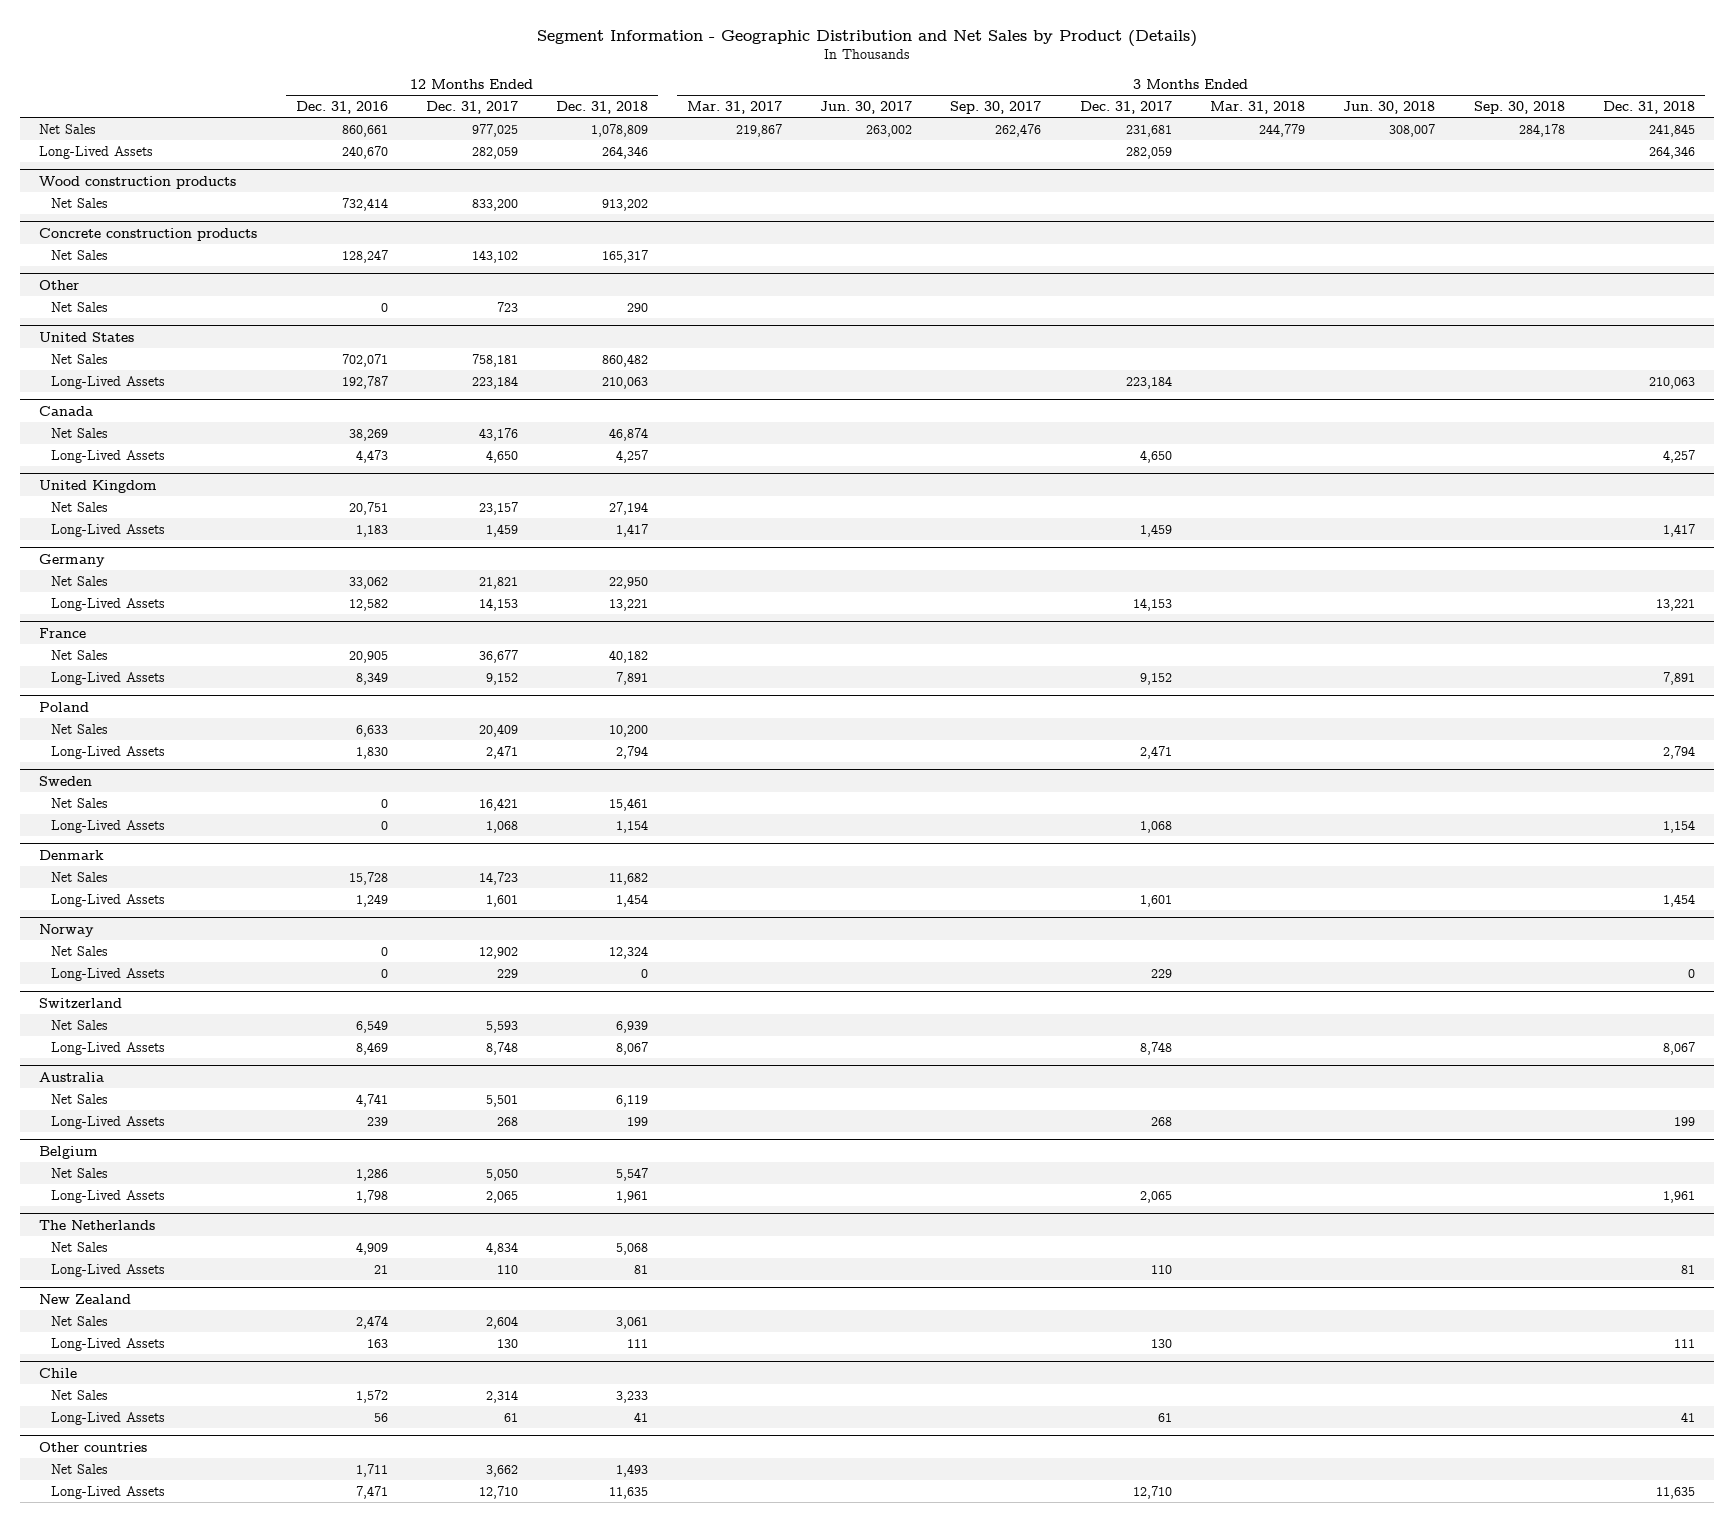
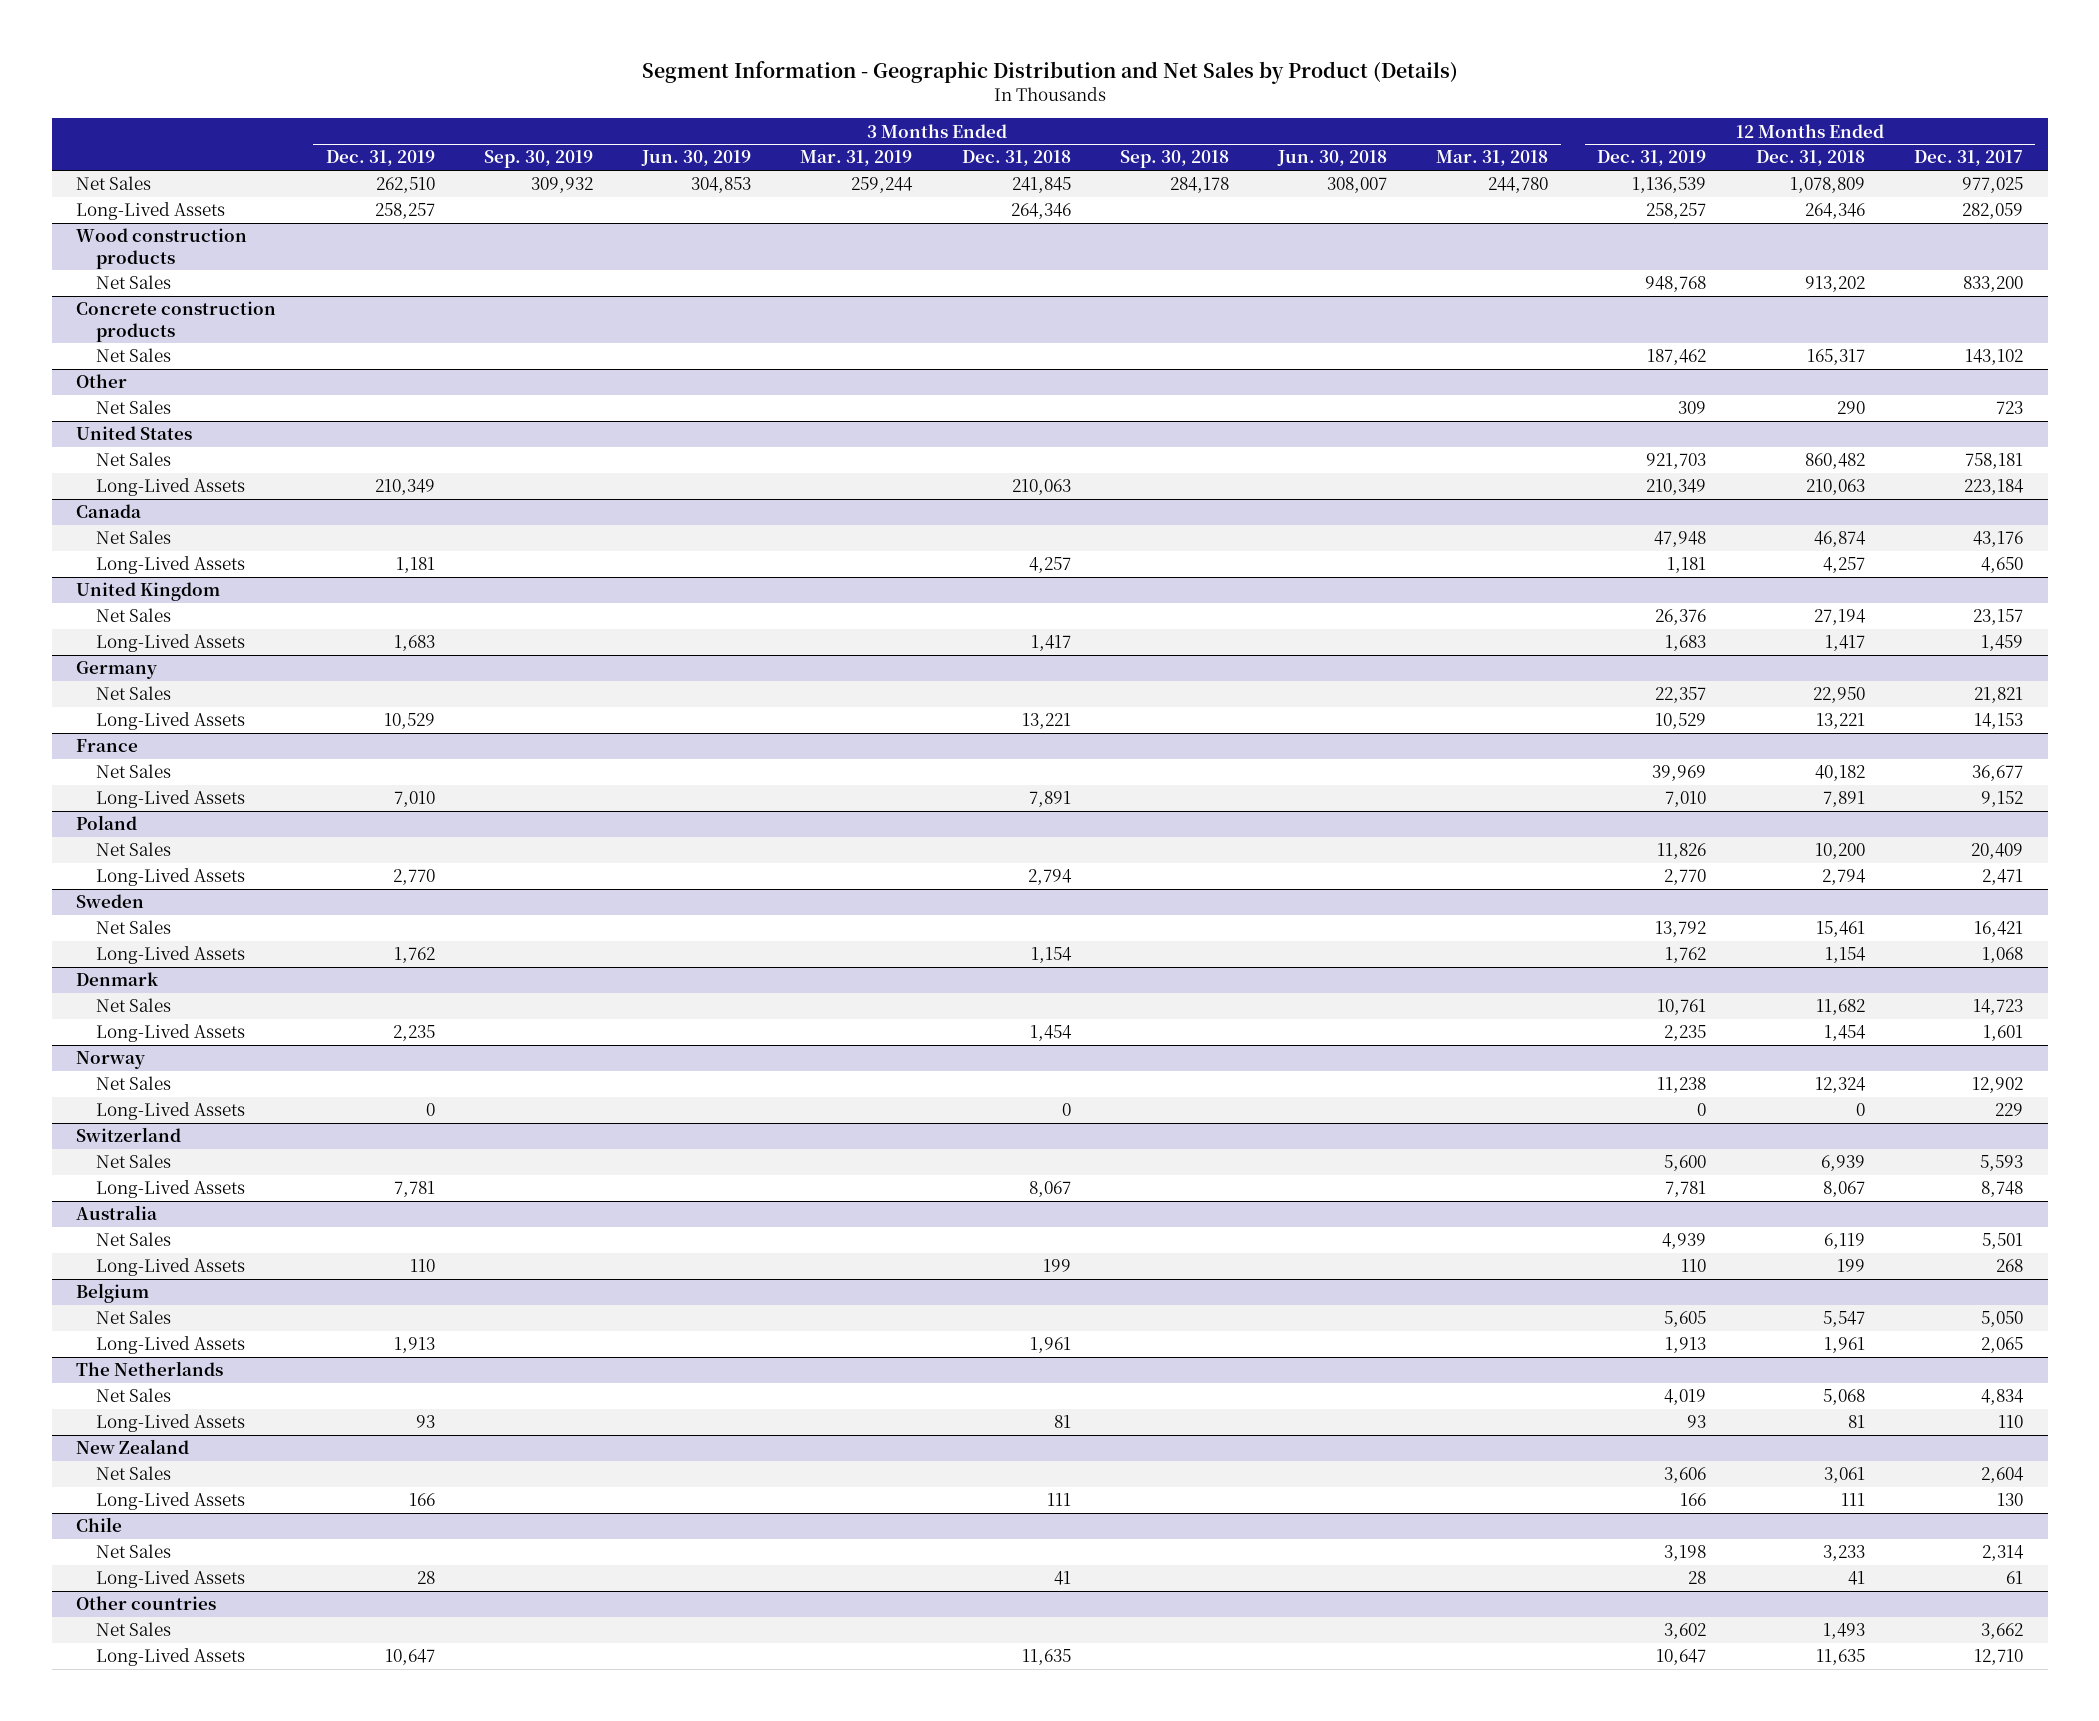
[295,100,388,114] Dec. 31, 2016 -> none
[686,100,782,114] Mar. 31, 2017 -> none
[820,100,913,114] Jun. 30, 2017 -> none
[950,100,1042,114] Sep. 30, 2017 -> none
[1079,100,1172,114] Dec. 31, 2017 -> none
none -> [325,150,435,167] Dec. 31, 2019
none -> [483,150,593,169] Sep. 30, 2019
none -> [641,150,752,167] Jun. 30, 2019
none -> [800,150,913,167] Mar. 31, 2019
none -> [1597,150,1707,167] Dec. 31, 2019
[1259,123,1306,137] 244,779 -> [1488,177,1549,194] 244,780

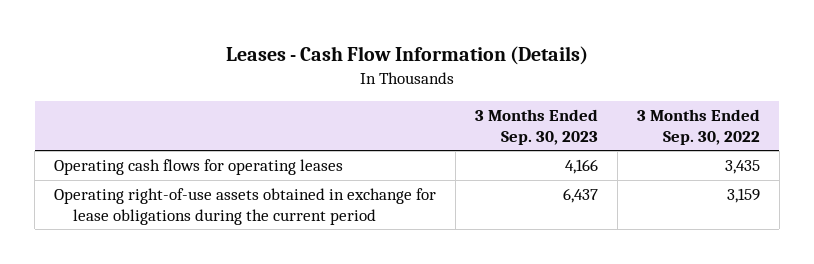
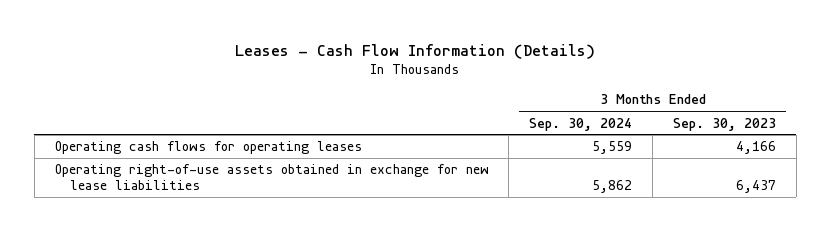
[636,108,760,145] 3 Months Ended Sep. 30, 2022 -> none
none -> [529,117,633,131] Sep. 30, 2024
[53,188,436,225] Operating right-of-use assets obtained in exchange for lease obligations during the current period -> [54,164,489,191] Operating right-of-use assets obtained in exchange for new lease liabilities

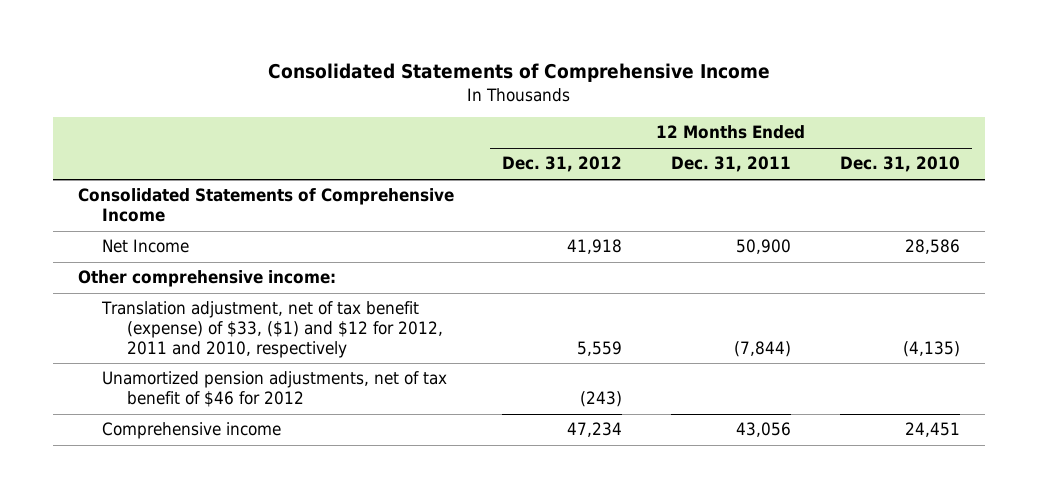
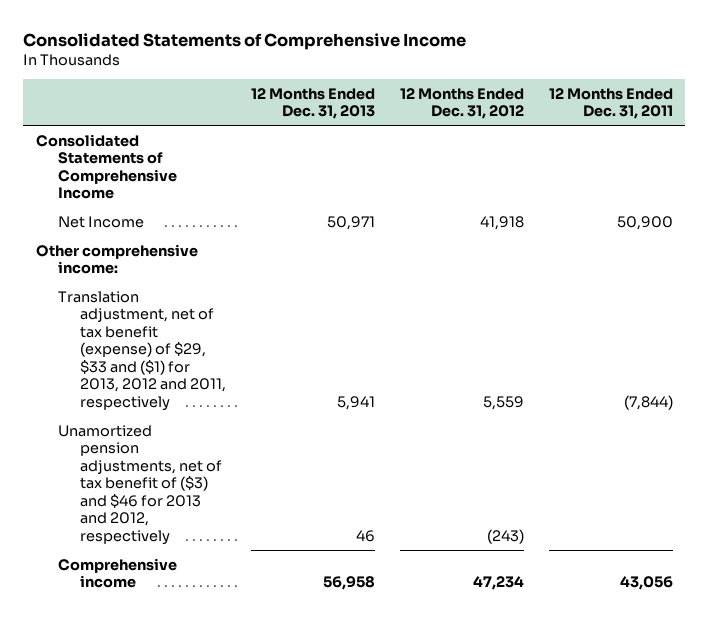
[840,156,961,173] Dec. 31, 2010 -> none
none -> [250,87,375,120] 12 Months Ended Dec. 31, 2013
[101,301,443,358] Translation adjustment, net of tax benefit (expense) of $33, ($1) and $12 for 2012, 2011 and 2010, respectively -> [57,290,226,411] Translation adjustment, net of tax benefit (expense) of $29, $33 and ($1) for 2013, 2012 and 2011, respectively
[102,371,448,408] Unamortized pension adjustments, net of tax benefit of $46 for 2012 -> [57,424,222,545] Unamortized pension adjustments, net of tax benefit of ($3) and $46 for 2013 and 2012, respectively

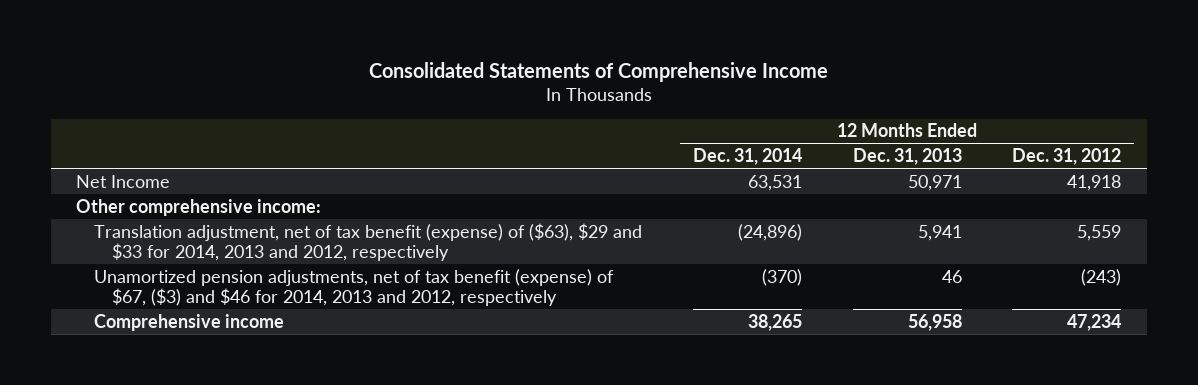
[548,87,673,120] 12 Months Ended Dec. 31, 2011 -> none
none -> [692,147,802,165] Dec. 31, 2014
[35,133,177,200] Consolidated Statements of Comprehensive Income -> none
[57,290,226,411] Translation adjustment, net of tax benefit (expense) of $29, $33 and ($1) for 2013, 2012 and 2011, respectively -> [94,222,643,261] Translation adjustment, net of tax benefit (expense) of ($63), $29 and $33 for 2014, 2013 and 2012, respectively
[57,424,222,545] Unamortized pension adjustments, net of tax benefit of ($3) and $46 for 2013 and 2012, respectively -> [94,268,615,306] Unamortized pension adjustments, net of tax benefit (expense) of $67, ($3) and $46 for 2014, 2013 and 2012, respectively

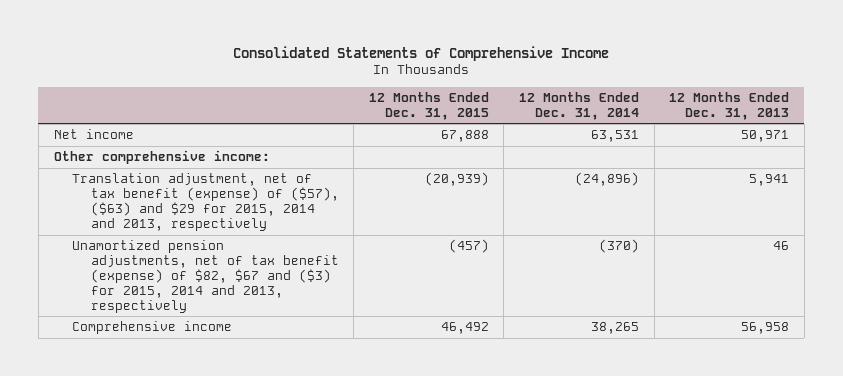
[1012,147,1122,165] Dec. 31, 2012 -> none
none -> [368,91,489,120] 12 Months Ended Dec. 31, 2015
[76,174,171,188] Net Income -> [53,129,134,140] Net income
[94,222,643,261] Translation adjustment, net of tax benefit (expense) of ($63), $29 and $33 for 2014, 2013 and 2012, respectively -> [72,173,339,231] Translation adjustment, net of tax benefit (expense) of ($57), ($63) and $29 for 2015, 2014 and 2013, respectively
[94,268,615,306] Unamortized pension adjustments, net of tax benefit (expense) of $67, ($3) and $46 for 2014, 2013 and 2012, respectively -> [72,240,339,313] Unamortized pension adjustments, net of tax benefit (expense) of $82, $67 and ($3) for 2015, 2014 and 2013, respectively

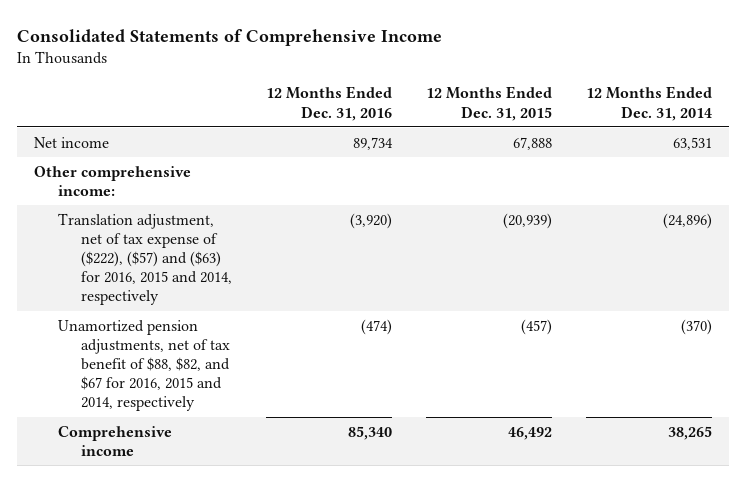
[669,91,790,120] 12 Months Ended Dec. 31, 2013 -> none
none -> [266,86,393,121] 12 Months Ended Dec. 31, 2016
[72,173,339,231] Translation adjustment, net of tax benefit (expense) of ($57), ($63) and $29 for 2015, 2014 and 2013, respectively -> [57,212,233,306] Translation adjustment, net of tax expense of ($222), ($57) and ($63) for 2016, 2015 and 2014, respectively
[72,240,339,313] Unamortized pension adjustments, net of tax benefit (expense) of $82, $67 and ($3) for 2015, 2014 and 2013, respectively -> [57,319,231,412] Unamortized pension adjustments, net of tax benefit of $88, $82, and $67 for 2016, 2015 and 2014, respectively

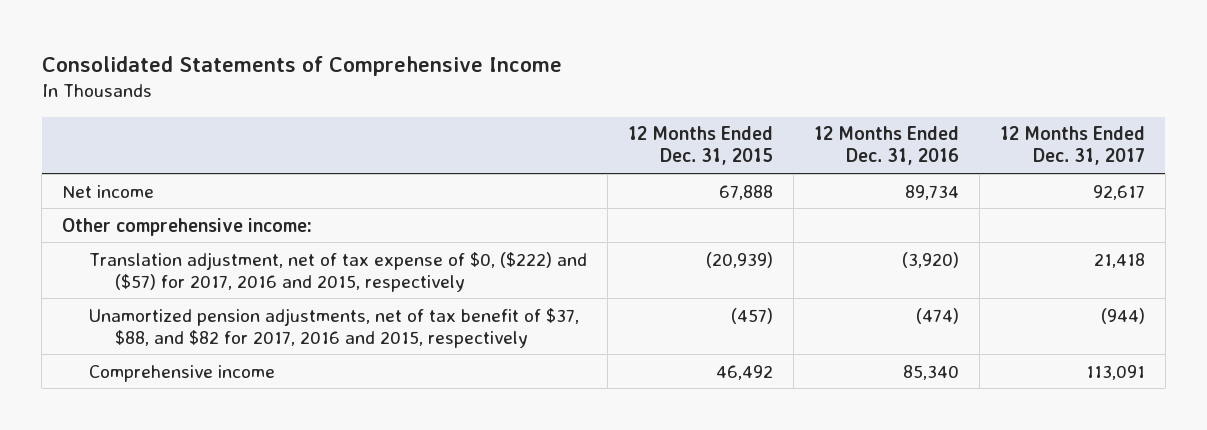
[586,86,713,121] 12 Months Ended Dec. 31, 2014 -> none
none -> [999,126,1145,166] 12 Months Ended Dec. 31, 2017
[57,212,233,306] Translation adjustment, net of tax expense of ($222), ($57) and ($63) for 2016, 2015 and 2014, respectively -> [88,251,587,292] Translation adjustment, net of tax expense of $0, ($222) and ($57) for 2017, 2016 and 2015, respectively
[57,319,231,412] Unamortized pension adjustments, net of tax benefit of $88, $82, and $67 for 2016, 2015 and 2014, respectively -> [88,307,579,348] Unamortized pension adjustments, net of tax benefit of $37, $88, and $82 for 2017, 2016 and 2015, respectively

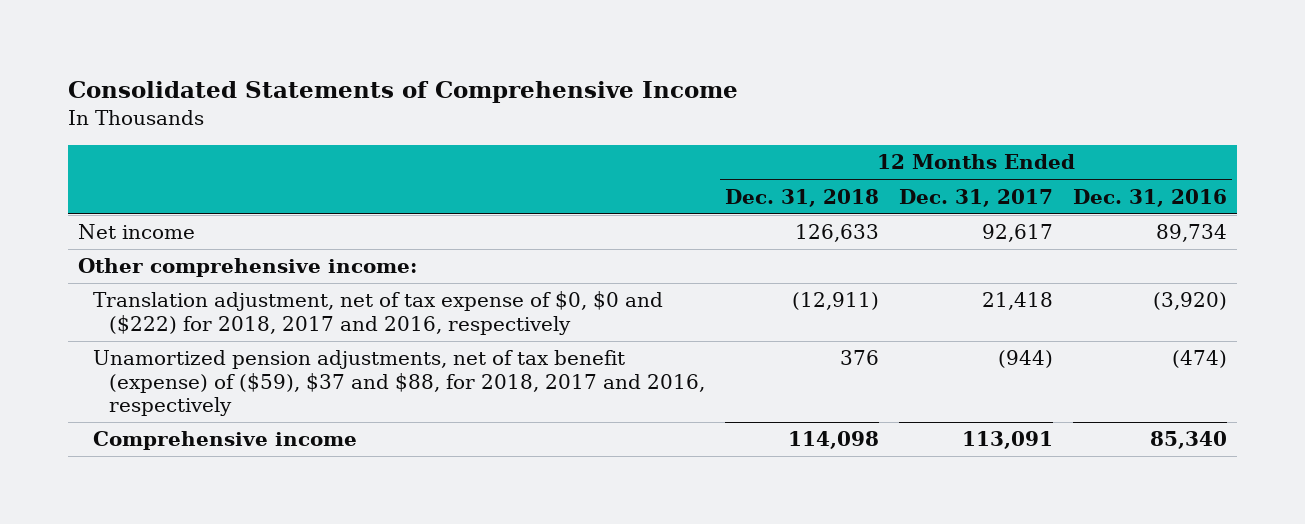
[627,126,773,166] 12 Months Ended Dec. 31, 2015 -> none
none -> [725,188,880,207] Dec. 31, 2018
[88,251,587,292] Translation adjustment, net of tax expense of $0, ($222) and ($57) for 2017, 2016 and 2015, respectively -> [93,291,664,335] Translation adjustment, net of tax expense of $0, $0 and ($222) for 2018, 2017 and 2016, respectively
[88,307,579,348] Unamortized pension adjustments, net of tax benefit of $37, $88, and $82 for 2017, 2016 and 2015, respectively -> [93,350,706,416] Unamortized pension adjustments, net of tax benefit (expense) of ($59), $37 and $88, for 2018, 2017 and 2016, respectively

